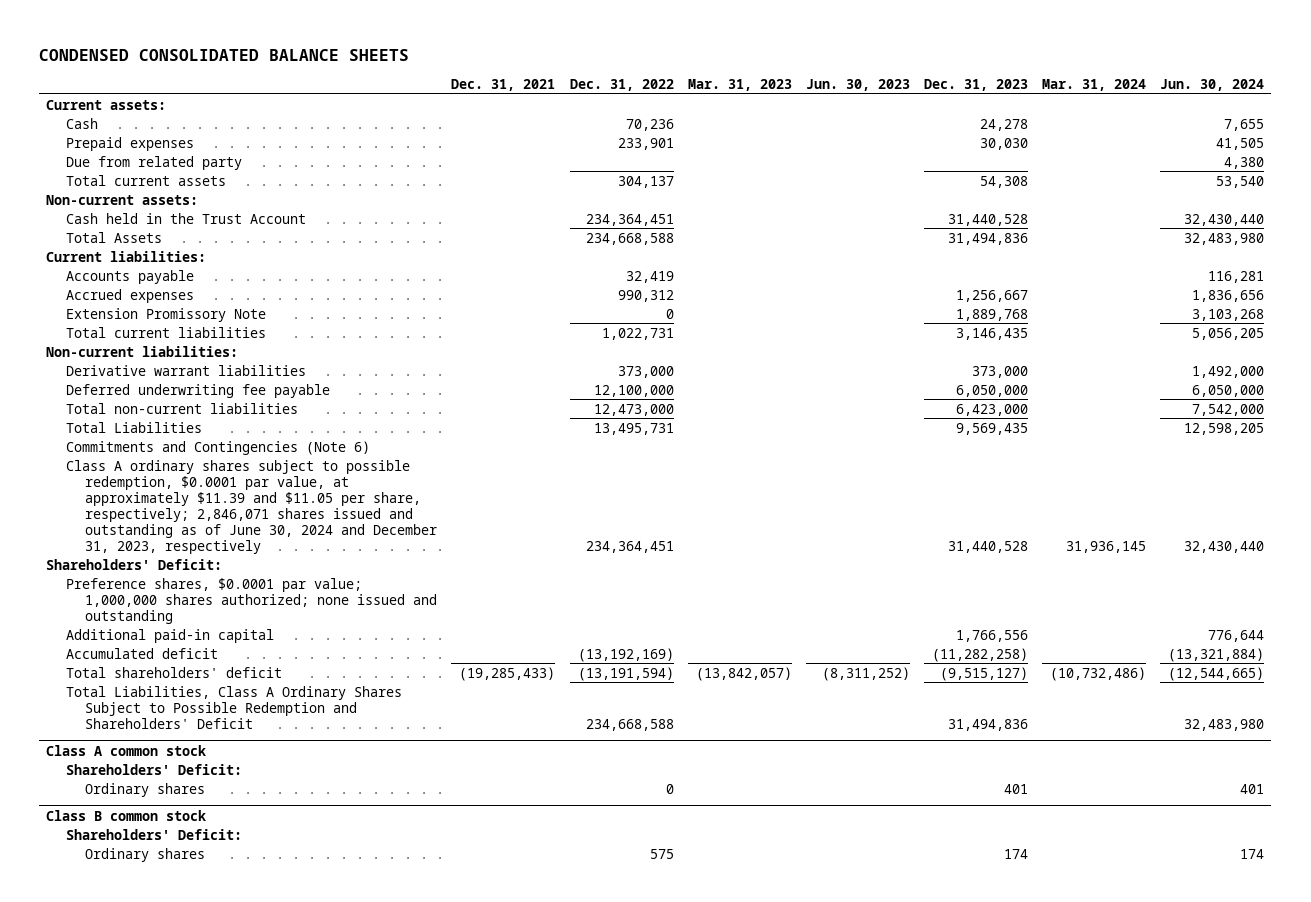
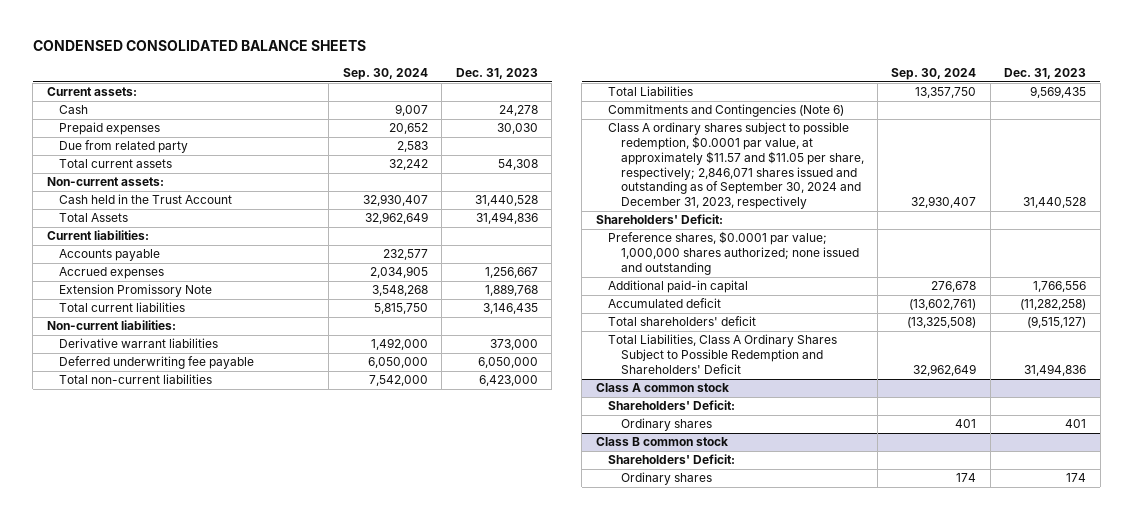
[451,79,556,92] Dec. 31, 2021 -> none
[569,79,674,92] Dec. 31, 2022 -> none
[687,79,792,92] Mar. 31, 2023 -> none
[805,79,910,92] Jun. 30, 2023 -> none
[1042,79,1147,92] Mar. 31, 2024 -> none
[1160,79,1265,92] Jun. 30, 2024 -> none
none -> [342,67,428,80] Sep. 30, 2024
[65,459,438,554] Class A ordinary shares subject to possible redemption, $0.0001 par value, at approximately $11.39 and $11.05 per share, respectively; 2,846,071 shares issued and outstanding as of June 30, 2024 and December 31, 2023, respectively -> [608,122,864,210] Class A ordinary shares subject to possible redemption, $0.0001 par value, at approximately $11.57 and $11.05 per share, respectively; 2,846,071 shares issued and outstanding as of September 30, 2024 and December 31, 2023, respectively

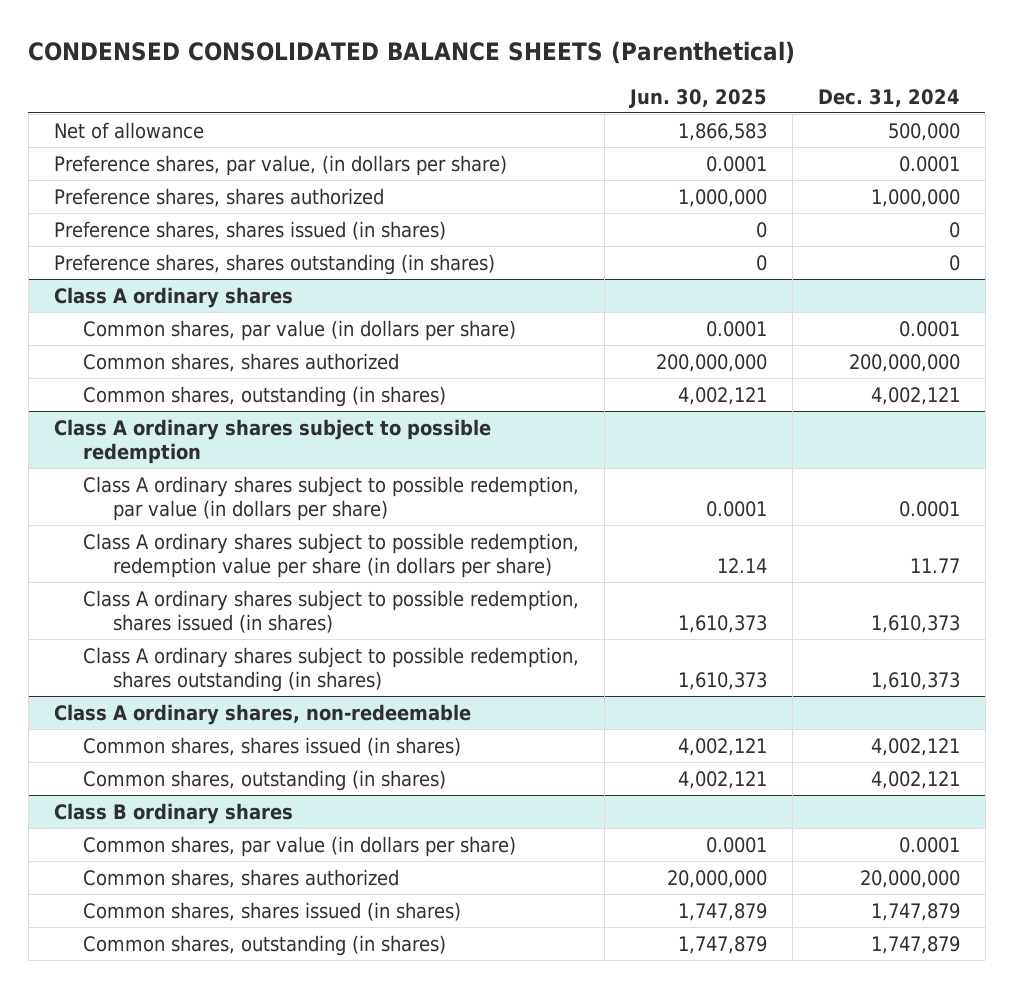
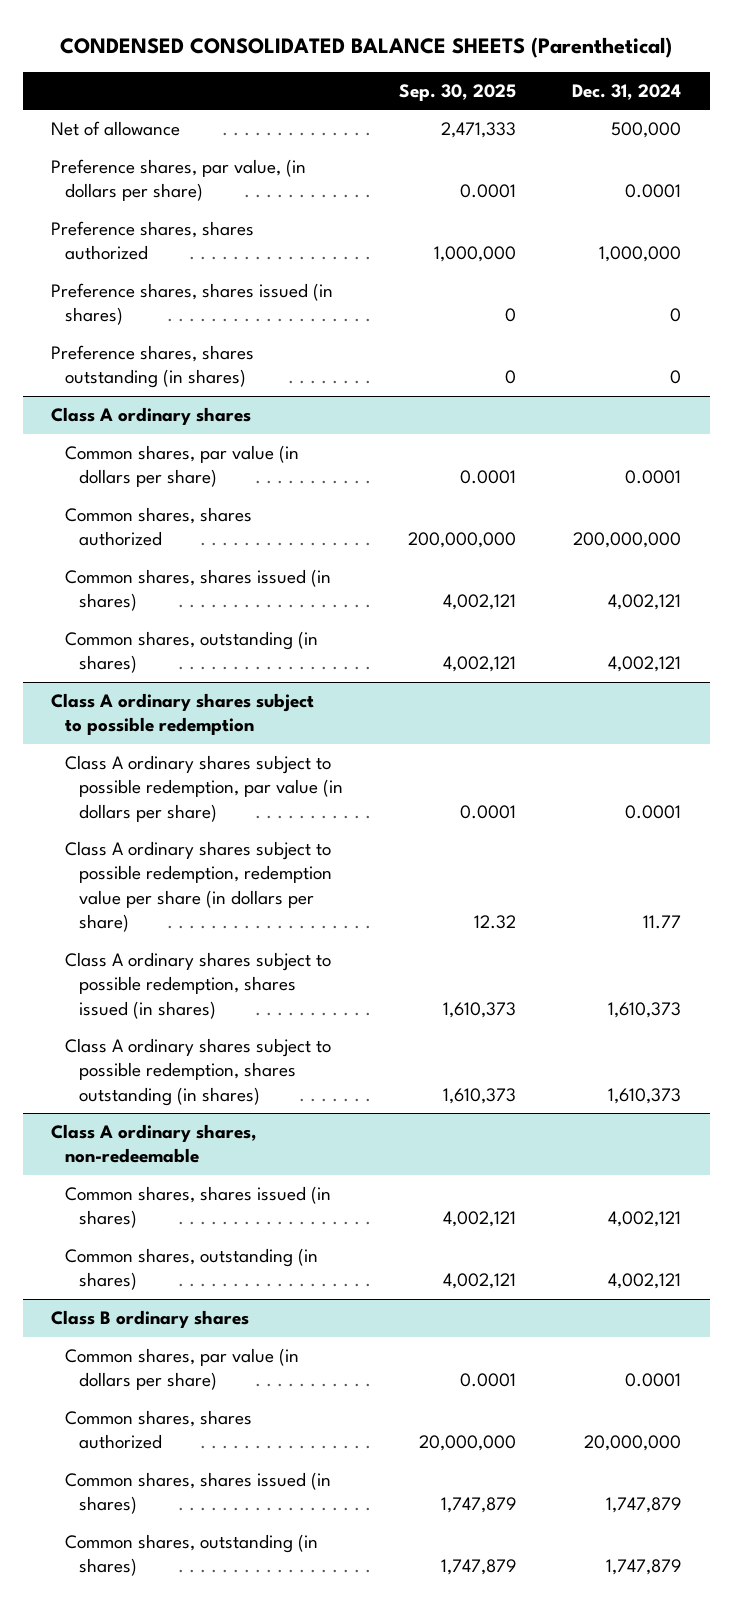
[628,88,767,108] Jun. 30, 2025 -> none
none -> [399,83,517,101] Sep. 30, 2025
none -> [65,569,332,612] Common shares, shares issued (in shares)

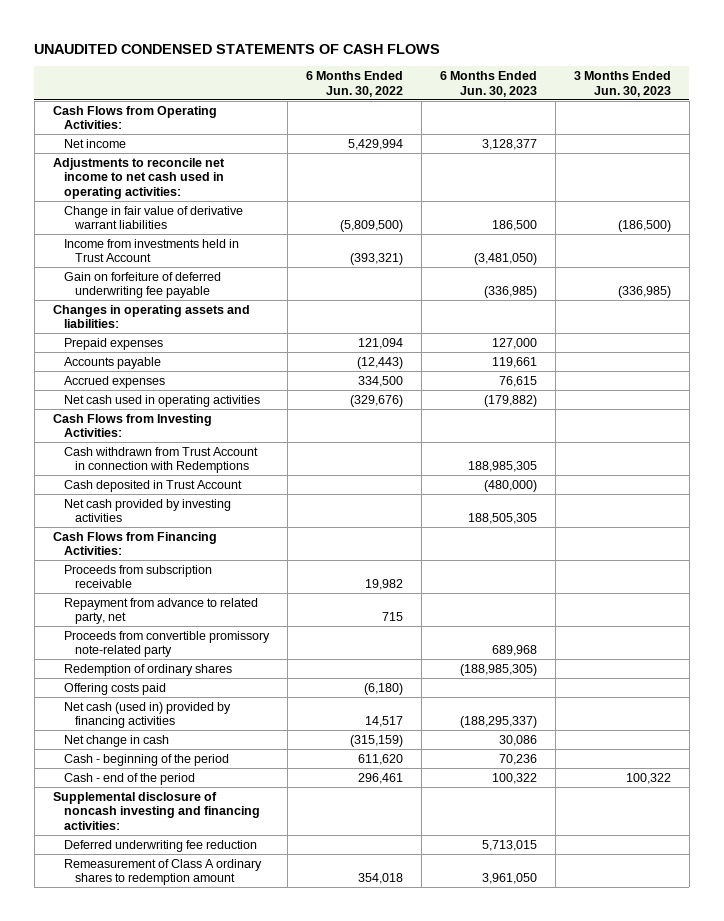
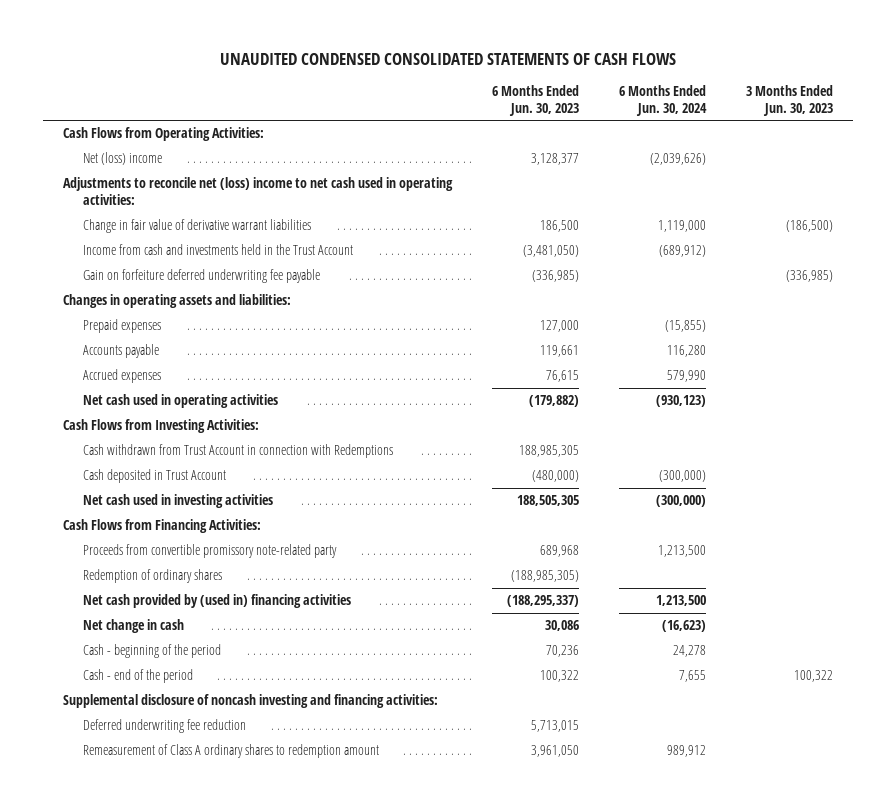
[34,43,441,54] UNAUDITED CONDENSED STATEMENTS OF CASH FLOWS -> [219,52,676,65] UNAUDITED CONDENSED CONSOLIDATED STATEMENTS OF CASH FLOWS
[305,70,403,97] 6 Months Ended Jun. 30, 2022 -> none
none -> [618,85,707,117] 6 Months Ended Jun. 30, 2024
[63,138,126,148] Net income -> [83,152,163,166] Net (loss) income
[52,157,225,200] Adjustments to reconcile net income to net cash used in operating activities: -> [62,177,453,206] Adjustments to reconcile net (loss) income to net cash used in operating activities:
[63,238,239,263] Income from investments held in Trust Account -> [83,244,354,256] Income from cash and investments held in the Trust Account
[63,271,221,299] Gain on forfeiture of deferred underwriting fee payable -> [83,269,321,284] Gain on forfeiture deferred underwriting fee payable
[63,498,231,523] Net cash provided by investing activities -> [83,494,274,509] Net cash used in investing activities
[63,564,212,589] Proceeds from subscription receivable -> none
[63,597,258,625] Repayment from advance to related party, net -> none
[63,682,166,695] Offering costs paid -> none
[63,701,231,729] Net cash (used in) provided by financing activities -> [83,594,352,609] Net cash provided by (used in) financing activities

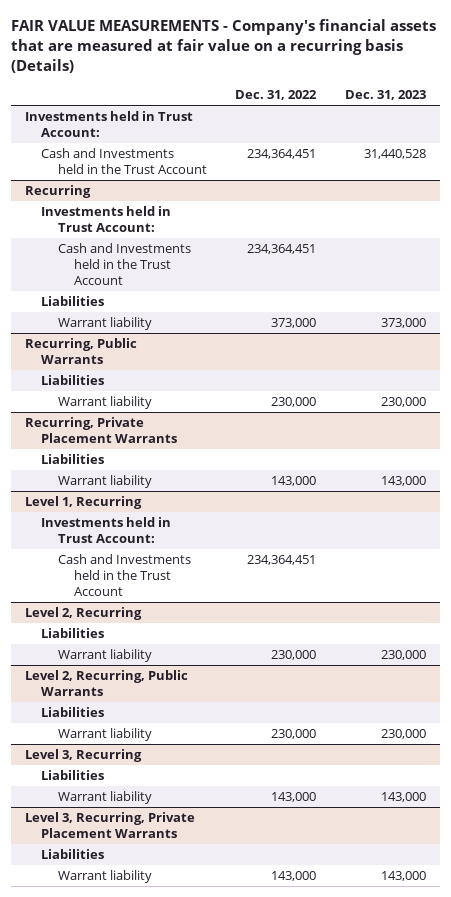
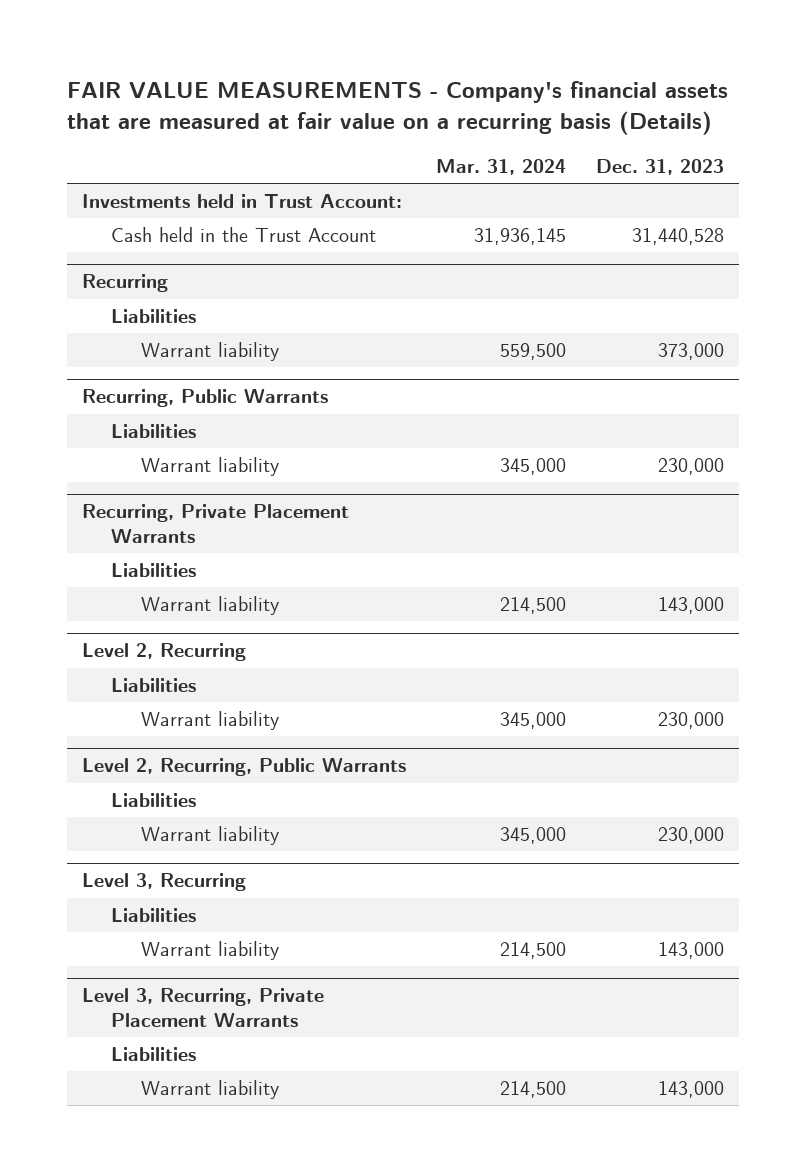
[235,90,318,101] Dec. 31, 2022 -> none
none -> [436,159,567,176] Mar. 31, 2024
[41,148,207,175] Cash and Investments held in the Trust Account -> [111,227,377,243] Cash held in the Trust Account
[41,206,172,233] Investments held in Trust Account: -> none
[57,243,191,286] Cash and Investments held in the Trust Account -> none
[24,496,142,510] Level 1, Recurring -> none
[41,517,172,544] Investments held in Trust Account: -> none
[57,554,191,597] Cash and Investments held in the Trust Account -> none

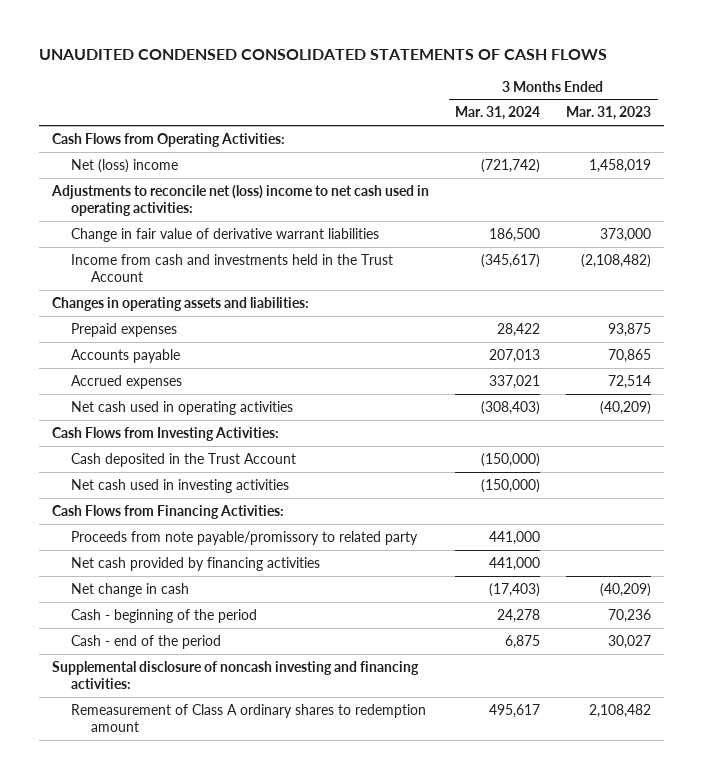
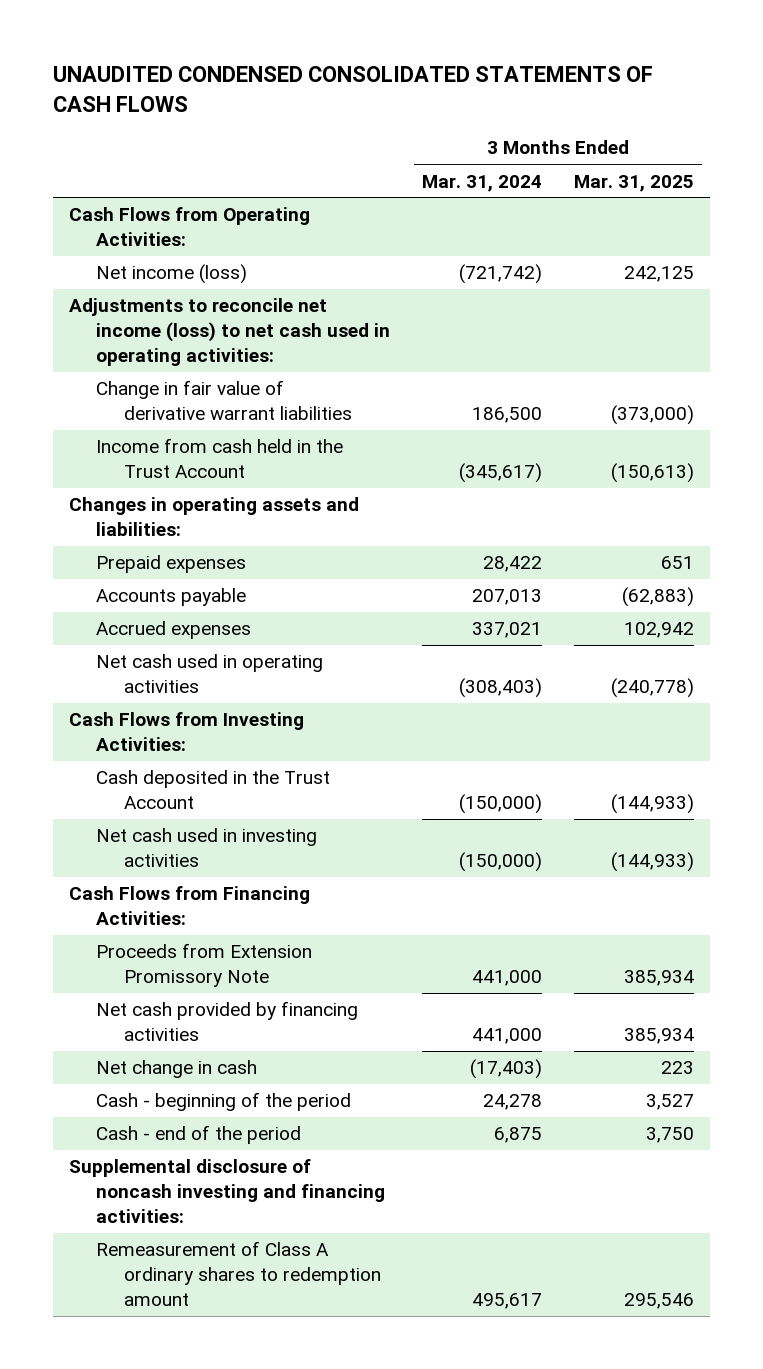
[566,106,652,121] Mar. 31, 2023 -> none
none -> [574,174,695,192] Mar. 31, 2025
[71,158,179,173] Net (loss) income -> [96,264,248,285] Net income (loss)
[51,184,430,216] Adjustments to reconcile net (loss) income to net cash used in operating activities: -> [68,298,391,366] Adjustments to reconcile net income (loss) to net cash used in operating activities:
[71,253,394,282] Income from cash and investments held in the Trust Account -> [96,438,344,479] Income from cash held in the Trust Account
[71,530,419,545] Proceeds from note payable/promissory to related party -> [96,943,313,988] Proceeds from Extension Promissory Note

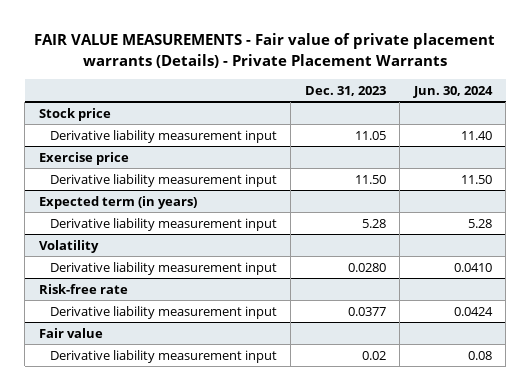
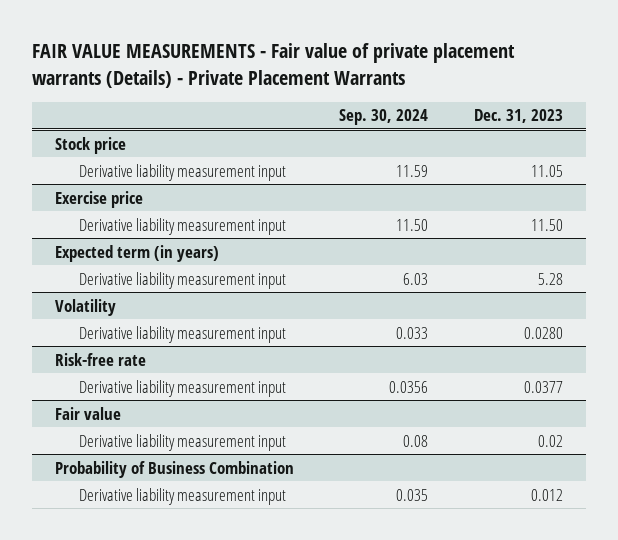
[412,85,493,98] Jun. 30, 2024 -> none
none -> [339,109,429,126] Sep. 30, 2024
none -> [54,460,294,478] Probability of Business Combination
none -> [79,487,287,505] Derivative liability measurement input

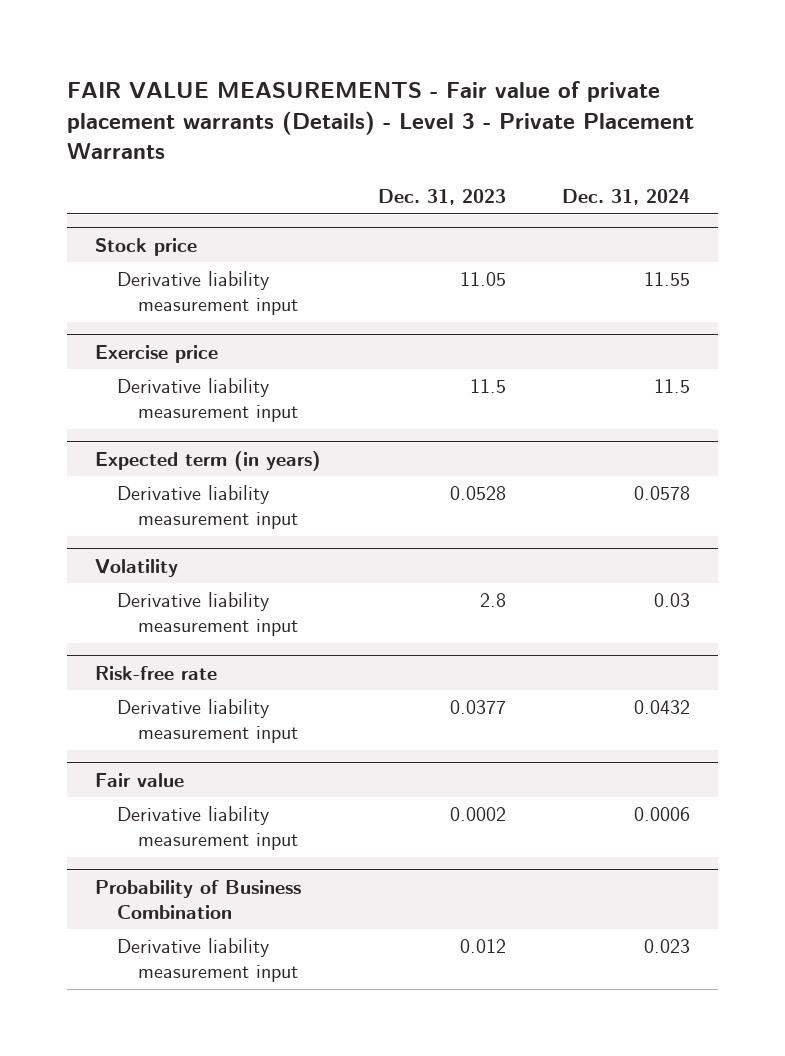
[32,43,516,88] FAIR VALUE MEASUREMENTS - Fair value of private placement warrants (Details) - Private Placement Warrants -> [67,80,695,160] FAIR VALUE MEASUREMENTS - Fair value of private placement warrants (Details) - Level 3 - Private Placement Warrants
[339,109,429,126] Sep. 30, 2024 -> none
none -> [561,189,690,206] Dec. 31, 2024
[530,218,563,231] 11.50 -> [469,379,506,394] 11.5
[537,272,563,285] 5.28 -> [449,486,506,501] 0.0528
[523,326,563,339] 0.0280 -> [479,593,506,608] 2.8
[537,434,563,447] 0.02 -> [449,807,506,822] 0.0002

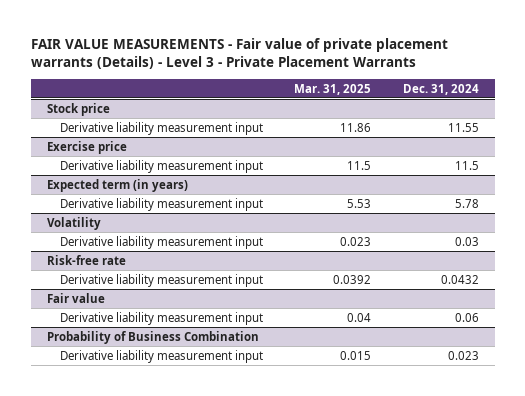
[377,189,506,206] Dec. 31, 2023 -> none
none -> [294,83,372,95] Mar. 31, 2025
[633,486,690,501] 0.0578 -> [454,198,479,208] 5.78
[633,807,690,822] 0.0006 -> [454,312,479,322] 0.06

